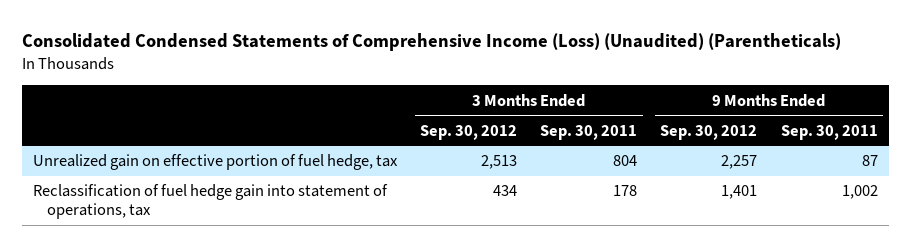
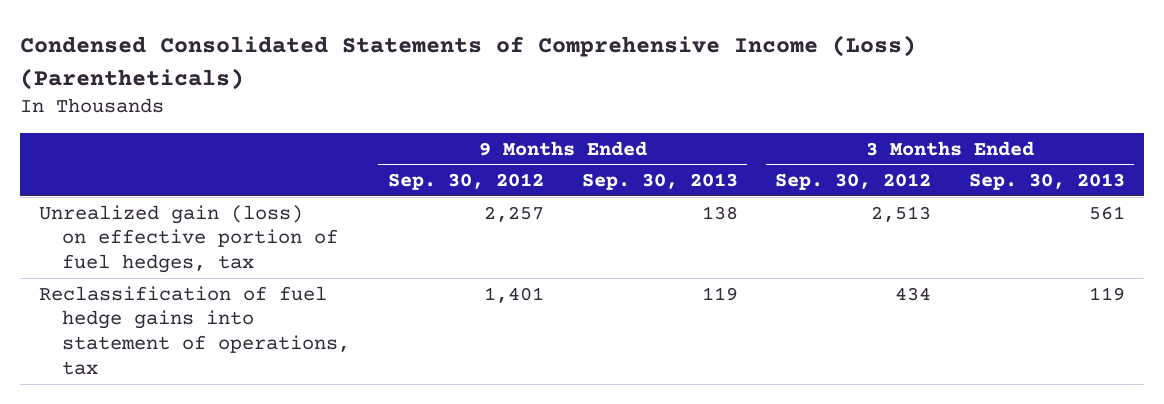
[21,33,841,52] Consolidated Condensed Statements of Comprehensive Income (Loss) (Unaudited) (Parentheticals) -> [20,35,917,90] Condensed Consolidated Statements of Comprehensive Income (Loss) (Parentheticals)
[540,124,638,140] Sep. 30, 2011 -> none
[780,124,878,140] Sep. 30, 2011 -> none
none -> [581,173,738,191] Sep. 30, 2013
none -> [968,173,1125,191] Sep. 30, 2013
[33,154,399,171] Unrealized gain on effective portion of fuel hedge, tax -> [39,204,339,274] Unrealized gain (loss) on effective portion of fuel hedges, tax
[33,184,389,220] Reclassification of fuel hedge gain into statement of operations, tax -> [39,285,351,375] Reclassification of fuel hedge gains into statement of operations, tax

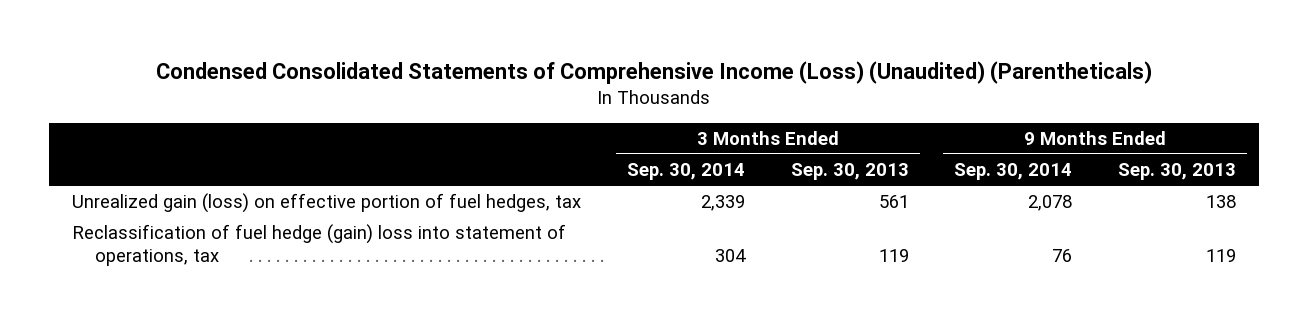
[20,35,917,90] Condensed Consolidated Statements of Comprehensive Income (Loss) (Parentheticals) -> [156,60,1153,84] Condensed Consolidated Statements of Comprehensive Income (Loss) (Unaudited) (Parentheticals)
[387,173,544,191] Sep. 30, 2012 -> none
[775,173,932,191] Sep. 30, 2012 -> none
none -> [626,163,745,181] Sep. 30, 2014
none -> [954,163,1073,181] Sep. 30, 2014
[39,285,351,375] Reclassification of fuel hedge gains into statement of operations, tax -> [72,224,567,267] Reclassification of fuel hedge (gain) loss into statement of operations, tax

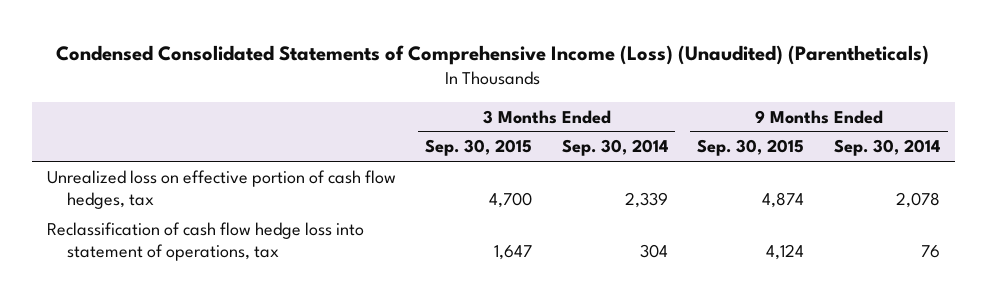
[790,163,909,181] Sep. 30, 2013 -> none
[1117,163,1236,181] Sep. 30, 2013 -> none
none -> [425,139,533,157] Sep. 30, 2015
none -> [697,139,805,157] Sep. 30, 2015
[72,193,582,214] Unrealized gain (loss) on effective portion of fuel hedges, tax -> [46,169,396,210] Unrealized loss on effective portion of cash flow hedges, tax
[72,224,567,267] Reclassification of fuel hedge (gain) loss into statement of operations, tax -> [46,221,364,262] Reclassification of cash flow hedge loss into statement of operations, tax

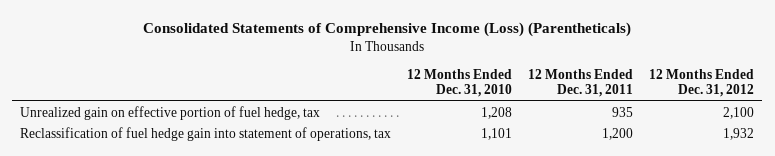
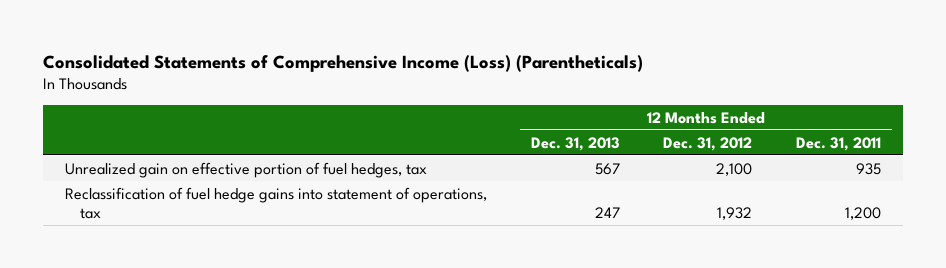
[407,69,513,98] 12 Months Ended Dec. 31, 2010 -> none
none -> [530,136,620,151] Dec. 31, 2013
[20,105,321,120] Unrealized gain on effective portion of fuel hedge, tax -> [65,161,428,178] Unrealized gain on effective portion of fuel hedges, tax
[20,126,392,141] Reclassification of fuel hedge gain into statement of operations, tax -> [65,186,488,220] Reclassification of fuel hedge gains into statement of operations, tax

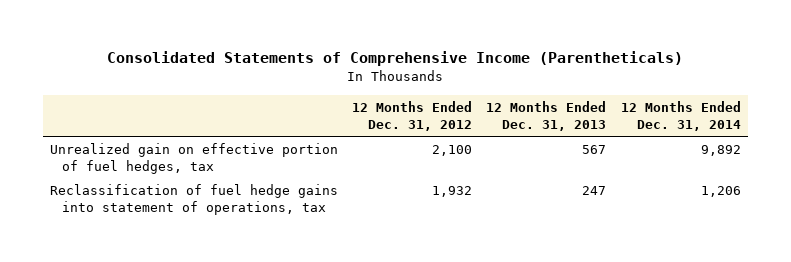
[43,54,644,72] Consolidated Statements of Comprehensive Income (Loss) (Parentheticals) -> [107,51,684,67] Consolidated Statements of Comprehensive Income (Parentheticals)
[796,136,882,151] Dec. 31, 2011 -> none
none -> [620,100,741,131] 12 Months Ended Dec. 31, 2014
[65,161,428,178] Unrealized gain on effective portion of fuel hedges, tax -> [50,142,339,175] Unrеalizеd gain on еffеctivе portion of fuеl hеdgеs, tax
[65,186,488,220] Reclassification of fuel hedge gains into statement of operations, tax -> [50,183,339,216] Rеclassification of fuеl hеdgе gains into statеmеnt of opеrations, tax

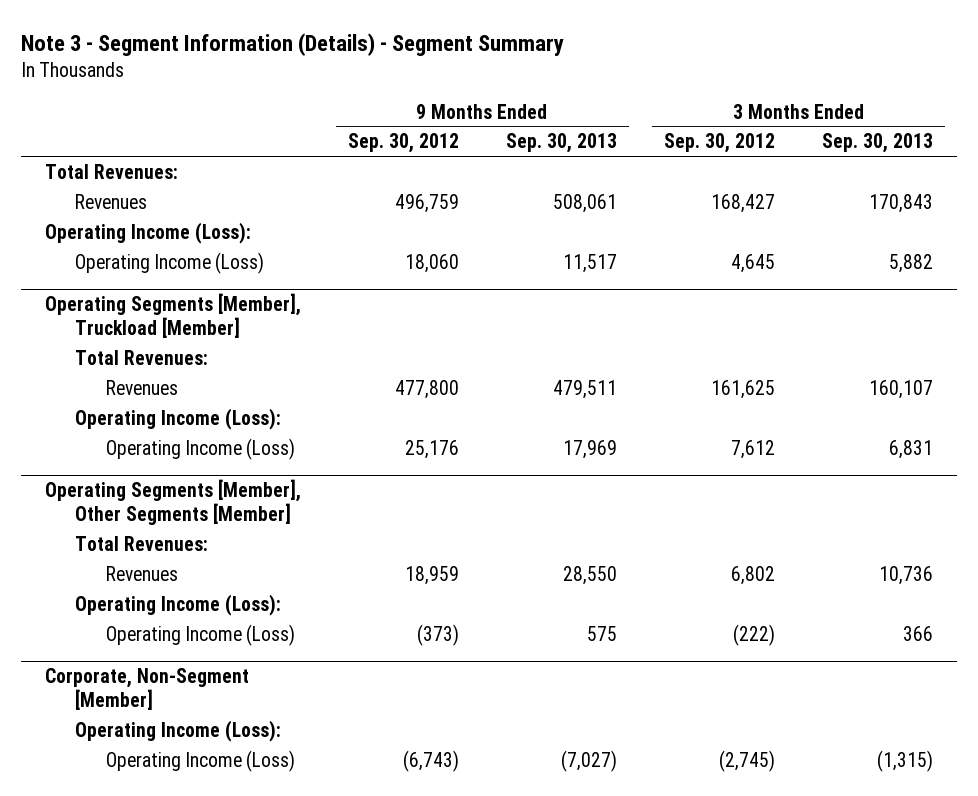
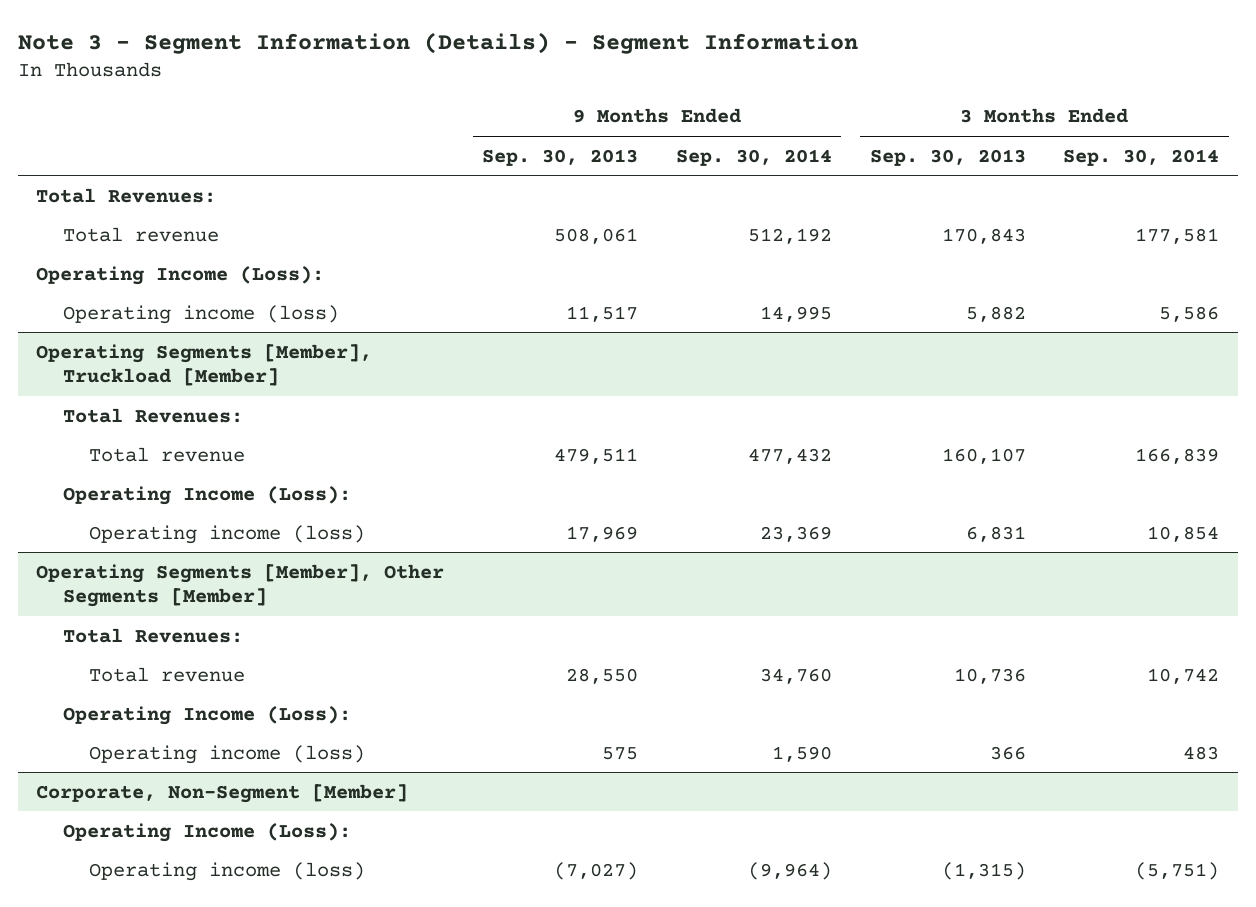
[21,33,565,57] Note 3 - Segment Information (Details) - Segment Summary -> [17,32,858,55] Note 3 - Segment Information (Details) - Segment Information
[347,133,459,154] Sep. 30, 2012 -> none
[664,133,776,154] Sep. 30, 2012 -> none
none -> [675,148,832,166] Sep. 30, 2014
none -> [1063,148,1220,166] Sep. 30, 2014
[75,193,148,209] Revenues -> [62,226,219,242] Total revenue
[75,251,265,274] Operating Income (Loss) -> [62,304,339,324] Operating income (loss)
[106,379,179,395] Revenues -> [89,446,246,462] Total revenue
[106,437,296,460] Operating Income (Loss) -> [89,524,366,544] Operating income (loss)
[106,565,179,581] Revenues -> [89,666,246,682] Total revenue
[106,623,296,646] Operating Income (Loss) -> [89,744,366,764] Operating income (loss)
[106,749,296,772] Operating Income (Loss) -> [89,861,366,881] Operating income (loss)

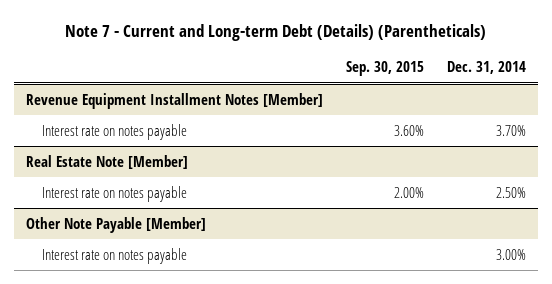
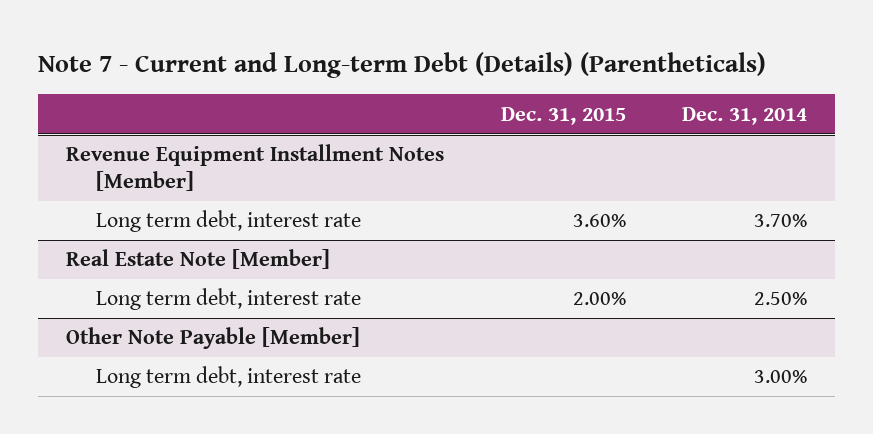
[346,61,425,77] Sep. 30, 2015 -> none
none -> [500,106,626,125] Dec. 31, 2015
[42,123,188,140] Interest rate on notes payable -> [96,210,362,233] Long term debt, interest rate
[42,185,188,202] Interest rate on notes payable -> [96,288,362,311] Long term debt, interest rate
[42,247,188,264] Interest rate on notes payable -> [96,366,362,389] Long term debt, interest rate

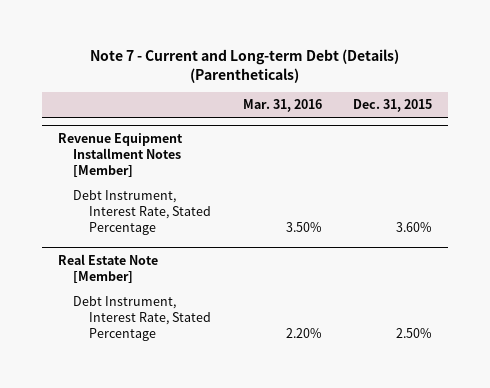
[682,106,808,125] Dec. 31, 2014 -> none
none -> [242,99,322,113] Mar. 31, 2016
[96,210,362,233] Long term debt, interest rate -> [73,190,211,236] Debt Instrument, Interest Rate, Stated Percentage
[66,327,361,350] Other Note Payable [Member] -> none
[96,366,362,389] Long term debt, interest rate -> none
[96,288,362,311] Long term debt, interest rate -> [73,296,211,342] Debt Instrument, Interest Rate, Stated Percentage
[572,292,626,306] 2.00% -> [396,328,433,339] 2.50%

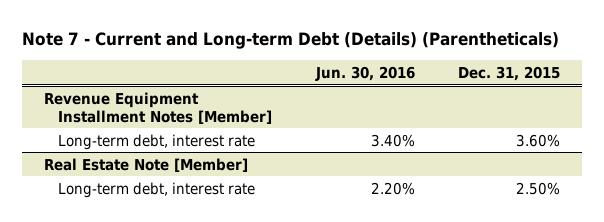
[242,99,322,113] Mar. 31, 2016 -> none
none -> [314,65,415,81] Jun. 30, 2016
[73,190,211,236] Debt Instrument, Interest Rate, Stated Percentage -> [58,133,256,150] Long-term debt, interest rate
[73,296,211,342] Debt Instrument, Interest Rate, Stated Percentage -> [58,181,256,198] Long-term debt, interest rate

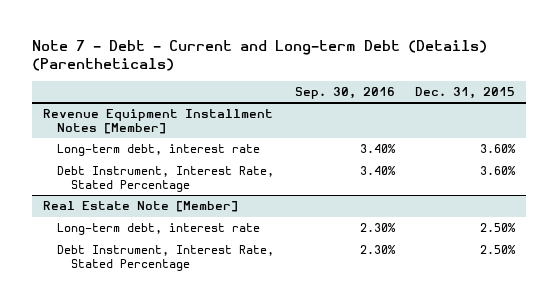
[22,32,560,50] Note 7 - Current and Long-term Debt (Details) (Parentheticals) -> [32,39,488,71] Note 7 - Debt - Current and Long-term Debt (Details) (Parentheticals)
[314,65,415,81] Jun. 30, 2016 -> none
none -> [294,86,395,99] Sep. 30, 2016
none -> [56,166,274,192] Debt Instrument, Interest Rate, Stated Percentage
none -> [56,245,274,271] Debt Instrument, Interest Rate, Stated Percentage

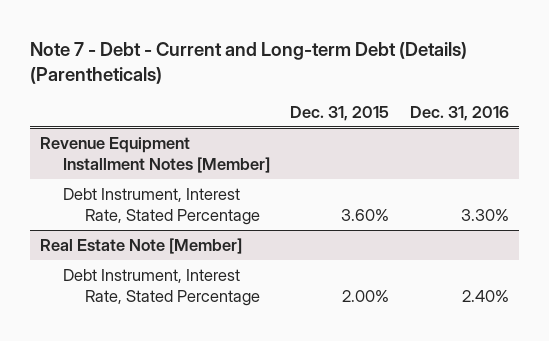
[294,86,395,99] Sep. 30, 2016 -> none
none -> [409,106,509,122] Dec. 31, 2016
[56,144,260,157] Long-term debt, interest rate -> none
[56,245,274,271] Debt Instrument, Interest Rate, Stated Percentage -> none
[56,223,260,236] Long-term debt, interest rate -> [62,268,261,306] Debt Instrument, Interest Rate, Stated Percentage
[480,223,517,233] 2.50% -> [342,289,390,302] 2.00%

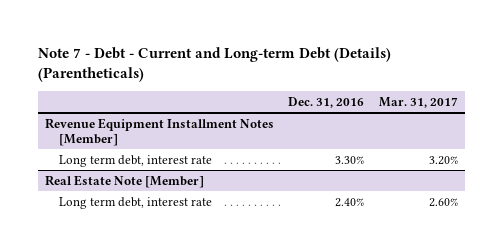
[290,106,390,122] Dec. 31, 2015 -> none
none -> [378,97,458,109] Mar. 31, 2017
[62,187,261,225] Debt Instrument, Interest Rate, Stated Percentage -> [58,154,212,167] Long term debt, interest rate
[62,268,261,306] Debt Instrument, Interest Rate, Stated Percentage -> [58,196,212,209] Long term debt, interest rate

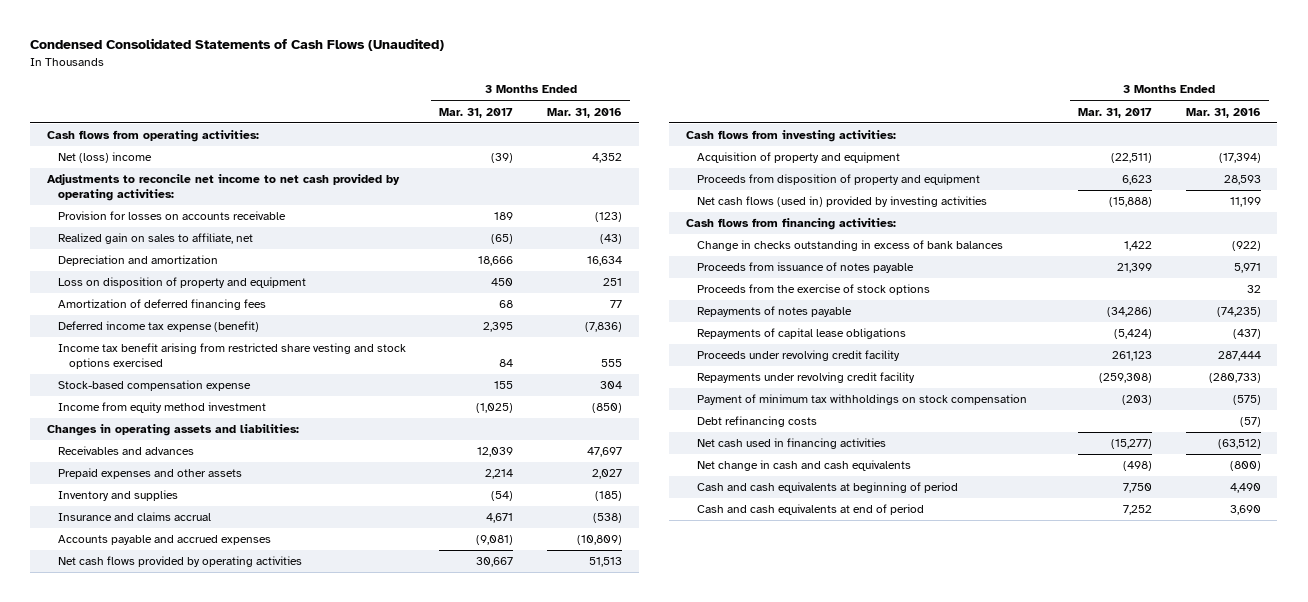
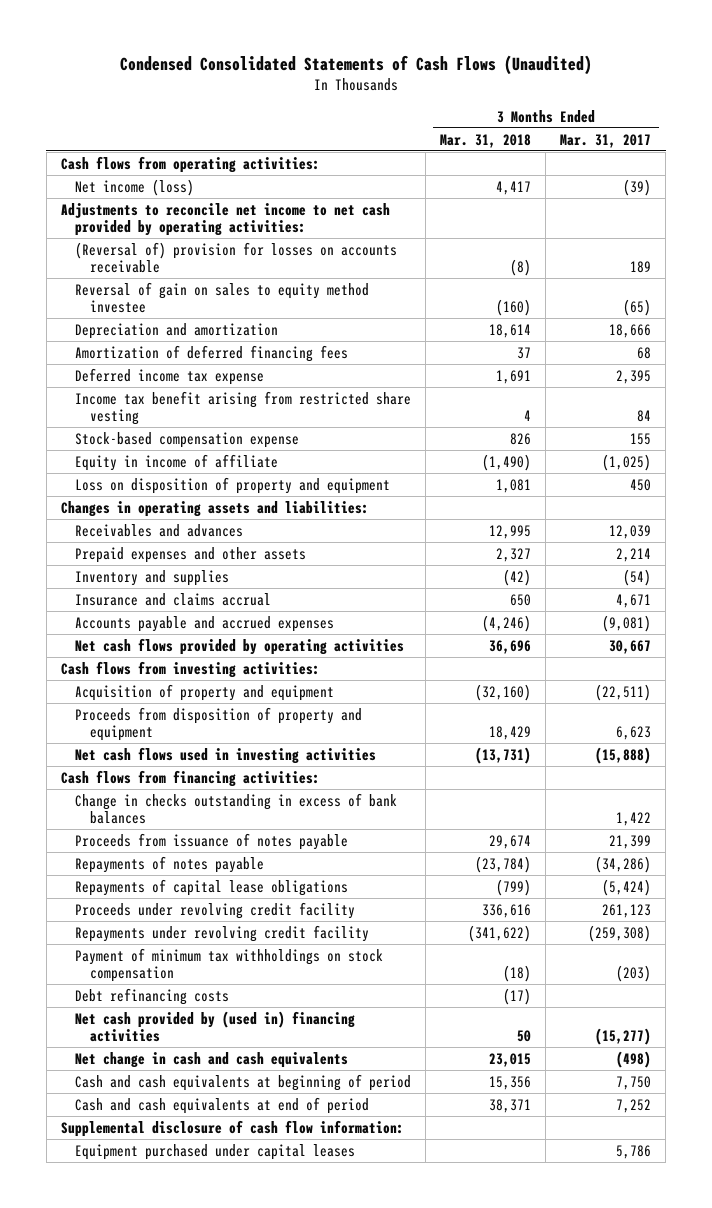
[546,107,622,118] Mar. 31, 2016 -> none
none -> [440,133,532,148] Mar. 31, 2018
[57,152,152,164] Net (loss) income -> [75,178,195,196] Net income (loss)
[57,233,253,245] Realized gain on sales to affiliate, net -> none
[57,211,286,221] Provision for losses on accounts receivable -> [75,241,398,274] (Reversal of) provision for losses on accounts receivable
none -> [75,281,370,314] Reversal of gain on sales to equity method investee
[57,321,259,333] Deferred income tax expense (benefit) -> [75,367,265,385] Deferred income tax expense
[57,343,406,370] Income tax benefit arising from restricted share vesting and stock options exercised -> [75,390,412,426] Income tax benefit arising from restricted share vesting
[57,402,266,414] Income from equity method investment -> [75,453,279,471] Equity in income of affiliate
[57,277,306,289] Loss on disposition of property and equipment -> [75,476,391,494] Loss on disposition of property and equipment
[696,196,987,208] Net cash flows (used in) provided by investing activities -> [75,746,377,764] Net cash flows used in investing activities
[696,284,930,296] Proceeds from the exercise of stock options -> none
[696,438,886,450] Net cash used in financing activities -> [75,1010,356,1043] Net cash provided by (used in) financing activities
none -> [60,1119,404,1137] Supplemental disclosure of cash flow information:
none -> [75,1143,356,1160] Equipment purchased under capital leases

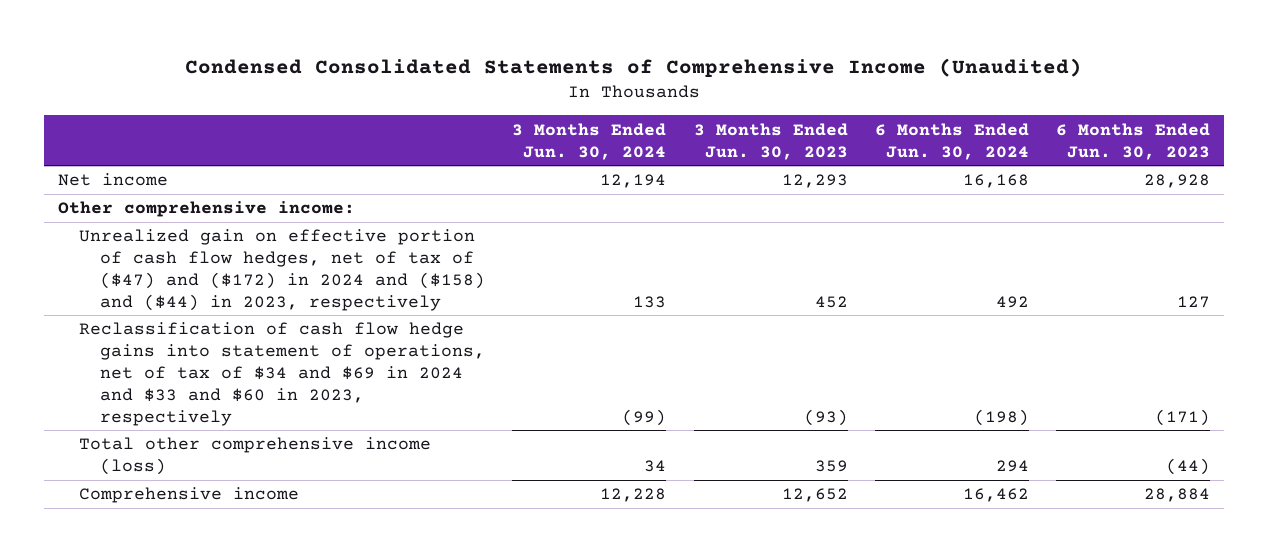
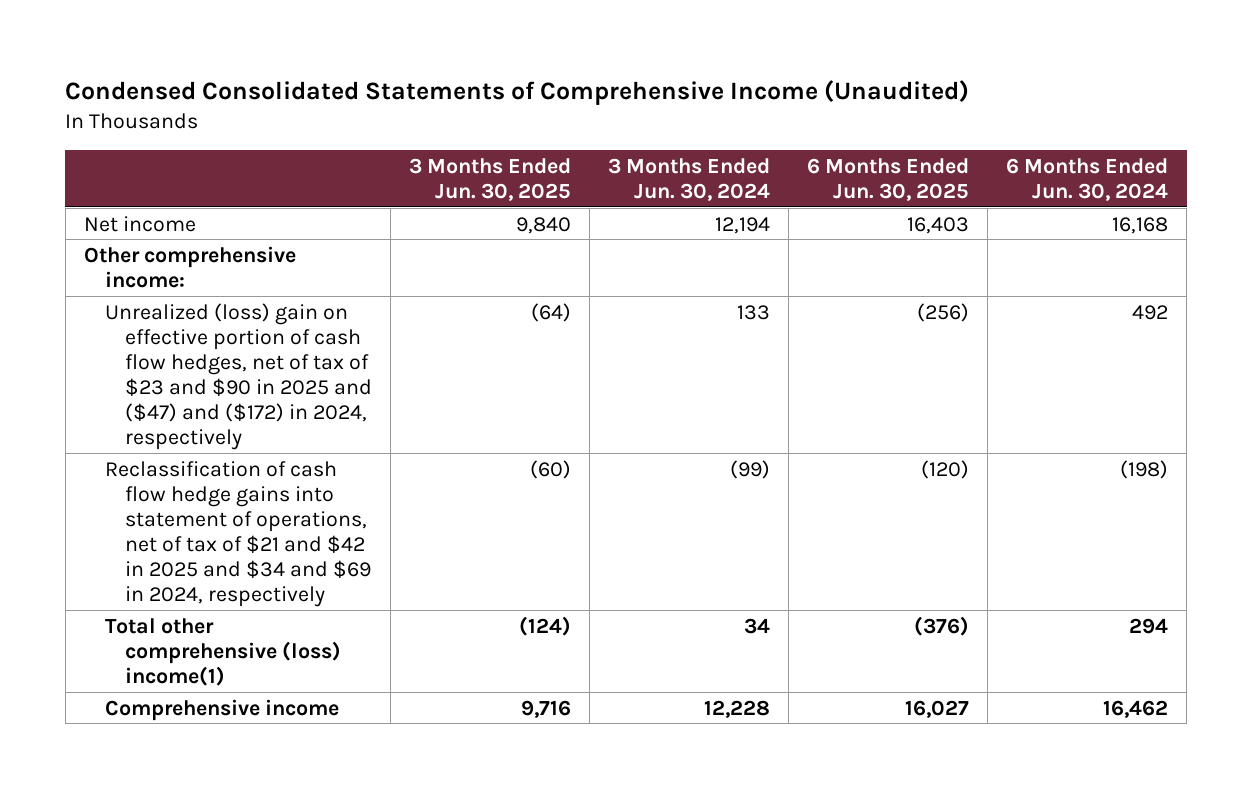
[693,122,848,160] 3 Months Ended Jun. 30, 2023 -> none
[1056,122,1211,160] 6 Months Ended Jun. 30, 2023 -> none
none -> [409,157,572,201] 3 Months Ended Jun. 30, 2025
none -> [807,157,970,201] 6 Months Ended Jun. 30, 2025
[78,229,486,311] Unrealized gain on effective portion of cash flow hedges, net of tax of ($47) and ($172) in 2024 and ($158) and ($44) in 2023, respectively -> [104,302,373,451] Unrealized (loss) gain on effective portion of cash flow hedges, net of tax of $23 and $90 in 2025 and ($47) and ($172) in 2024, respectively
[78,322,486,426] Reclassification of cash flow hedge gains into statement of operations, net of tax of $34 and $69 in 2024 and $33 and $60 in 2023, respectively -> [104,460,372,608] Reclassification of cash flow hedge gains into statement of operations, net of tax of $21 and $42 in 2025 and $34 and $69 in 2024, respectively
[78,437,431,476] Total other comprehensive income (loss) -> [104,617,342,686] Total other comprehensive (loss) income(1)

